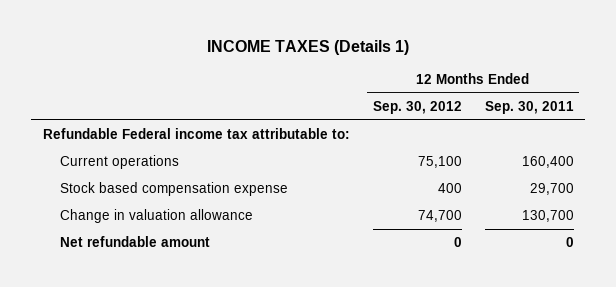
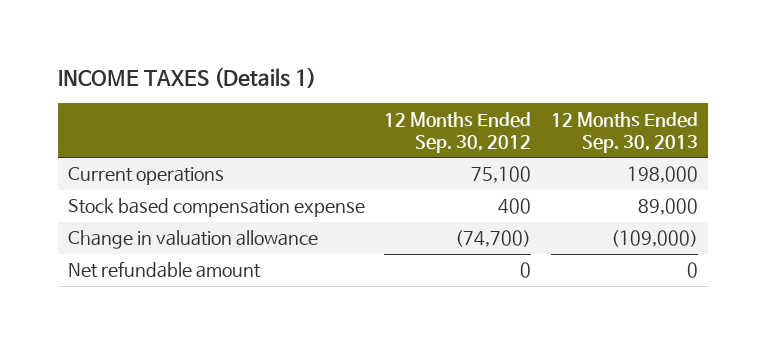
[484,101,574,115] Sep. 30, 2011 -> none
none -> [551,111,699,153] 12 Months Ended Sep. 30, 2013
[42,128,350,140] Refundable Federal income tax attributable to: -> none
[417,210,462,223] 74,700 -> [455,230,532,248] (74,700)

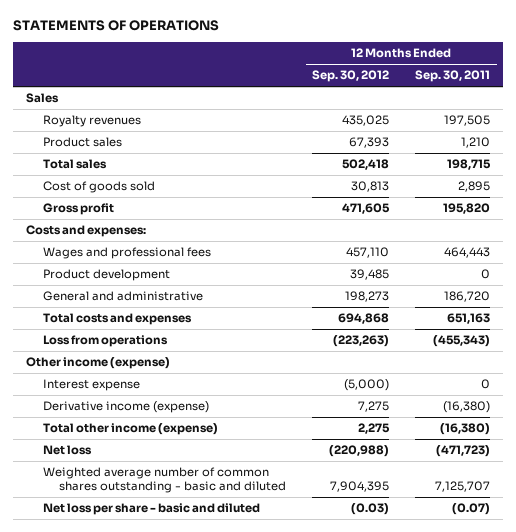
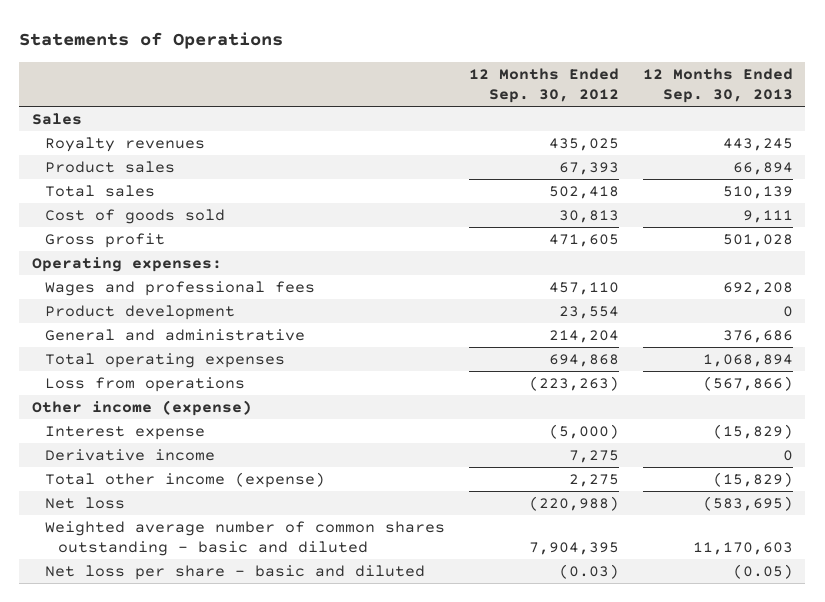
[12,20,219,32] STATEMENTS OF OPERATIONS -> [19,32,284,50] Statements of Operations
[415,70,491,83] Sep. 30, 2011 -> none
none -> [643,68,794,104] 12 Months Ended Sep. 30, 2013
[25,225,146,238] Costs and expenses: -> none
none -> [31,257,222,273] Operating expenses:
[350,269,390,281] 39,485 -> [558,306,619,320] 23,554
[345,291,390,303] 198,273 -> [548,330,619,344] 214,204
[42,313,192,326] Total costs and expenses -> [44,353,285,369] Total operating expenses
[42,401,209,414] Derivative income (expense) -> [44,449,215,462] Derivative income

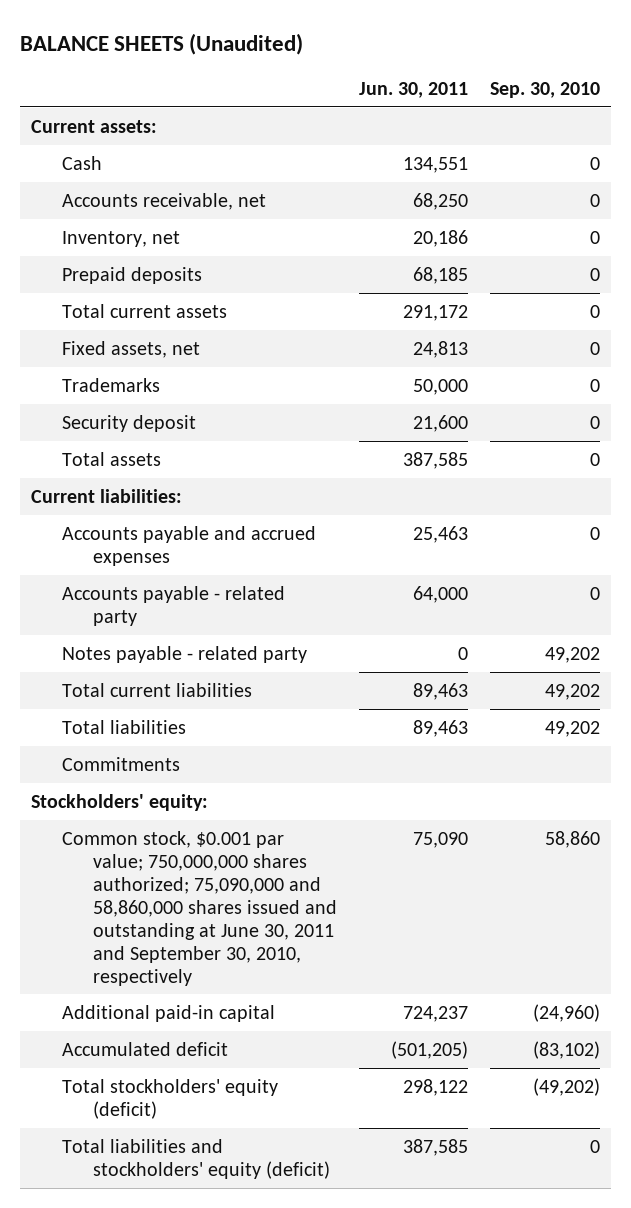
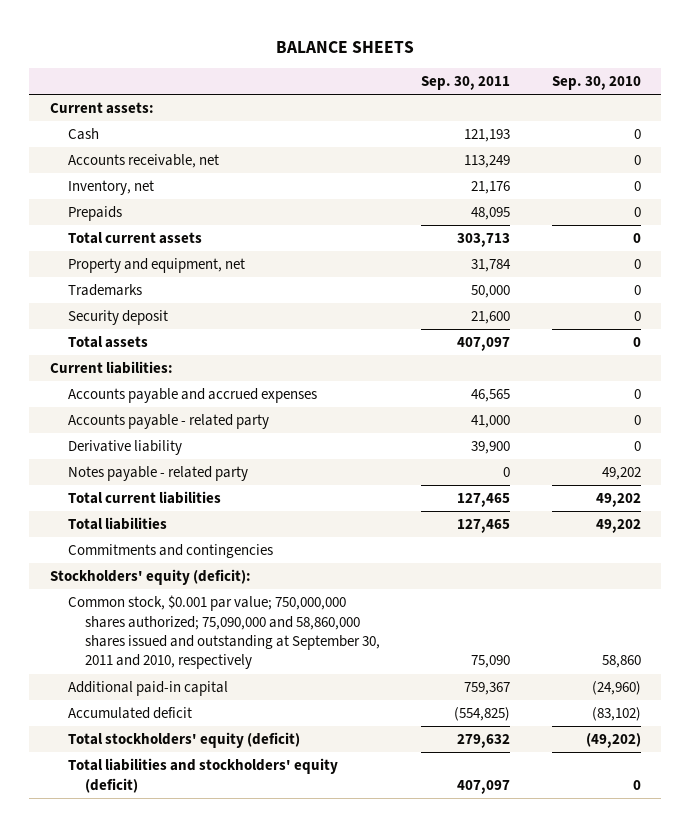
[19,32,303,55] BALANCE SHEETS (Unaudited) -> [276,40,415,53] BALANCE SHEETS
[359,82,469,99] Jun. 30, 2011 -> none
none -> [421,75,511,90] Sep. 30, 2011
[62,266,203,284] Prepaid deposits -> [67,206,122,222] Prepaids
[62,340,201,358] Fixed assets, net -> none
none -> [67,258,245,274] Property and equipment, net
none -> [67,440,182,456] Derivative liability
[62,756,181,771] Commitments -> [67,544,273,559] Commitments and contingencies
[30,793,208,811] Stockholders' equity: -> [49,569,251,586] Stockholders' equity (deficit):
[62,830,338,986] Common stock, $0.001 par value; 750,000,000 shares authorized; 75,090,000 and 58,860,000 shares issued and outstanding at June 30, 2011 and September 30, 2010, respectively -> [67,595,381,670] Common stock, $0.001 par value; 750,000,000 shares authorized; 75,090,000 and 58,860,000 shares issued and outstanding at September 30, 2011 and 2010, respectively

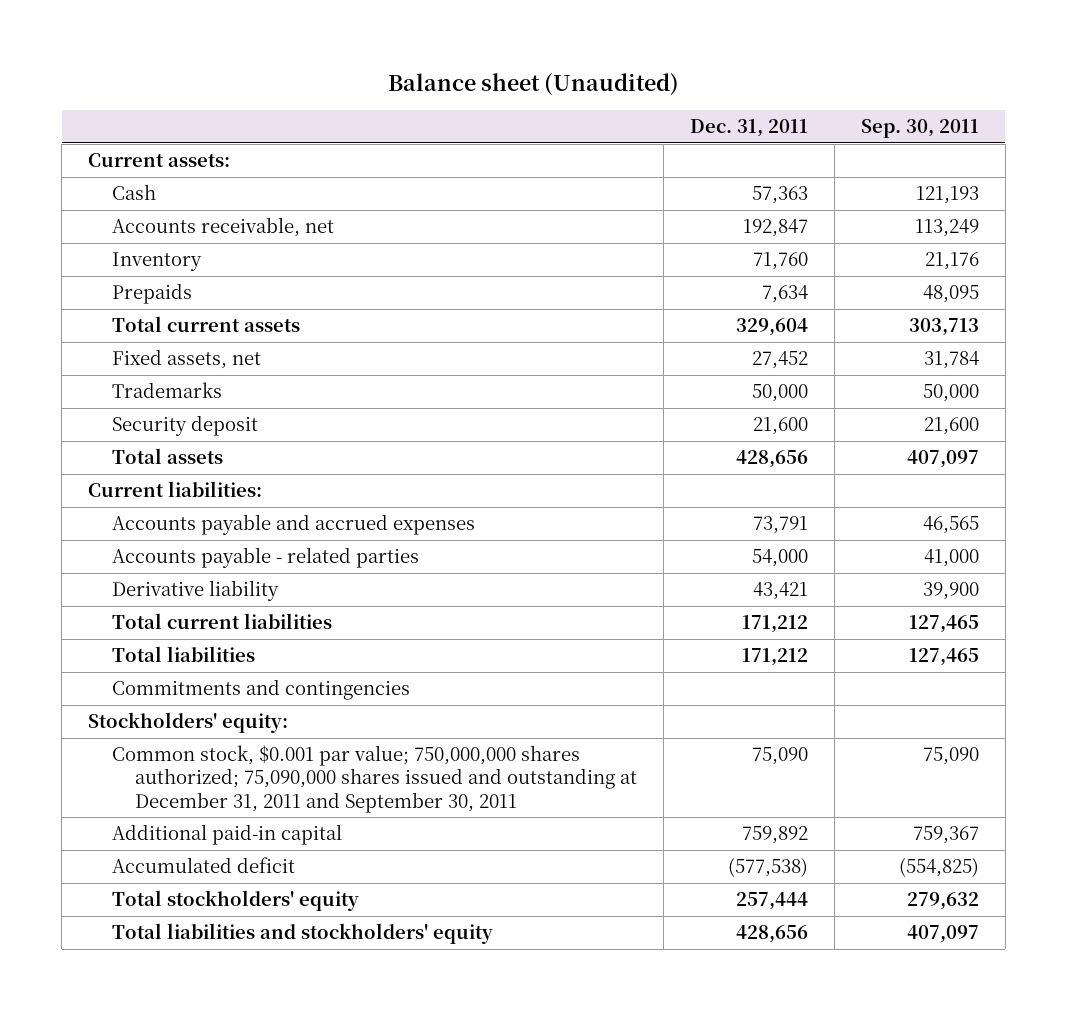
[276,40,415,53] BALANCE SHEETS -> [387,73,679,97] Balance sheet (Unaudited)
[551,75,641,90] Sep. 30, 2010 -> none
none -> [689,119,808,138] Dec. 31, 2011
[67,180,154,196] Inventory, net -> [111,252,202,272] Inventory
[67,258,245,274] Property and equipment, net -> [111,349,261,370] Fixed assets, net
[67,414,269,430] Accounts payable - related party -> [111,547,419,569] Accounts payable - related parties
[67,466,248,482] Notes payable - related party -> none
[49,569,251,586] Stockholders' equity (deficit): -> [88,712,289,734] Stockholders' equity:
[67,595,381,670] Common stock, $0.001 par value; 750,000,000 shares authorized; 75,090,000 and 58,860,000 shares issued and outstanding at September 30, 2011 and 2010, respectively -> [111,745,637,813] Common stock, $0.001 par value; 750,000,000 shares authorized; 75,090,000 shares issued and outstanding at December 31, 2011 and September 30, 2011
[67,732,300,749] Total stockholders' equity (deficit) -> [111,890,359,912] Total stockholders' equity
[67,758,338,793] Total liabilities and stockholders' equity (deficit) -> [111,923,493,945] Total liabilities and stockholders' equity

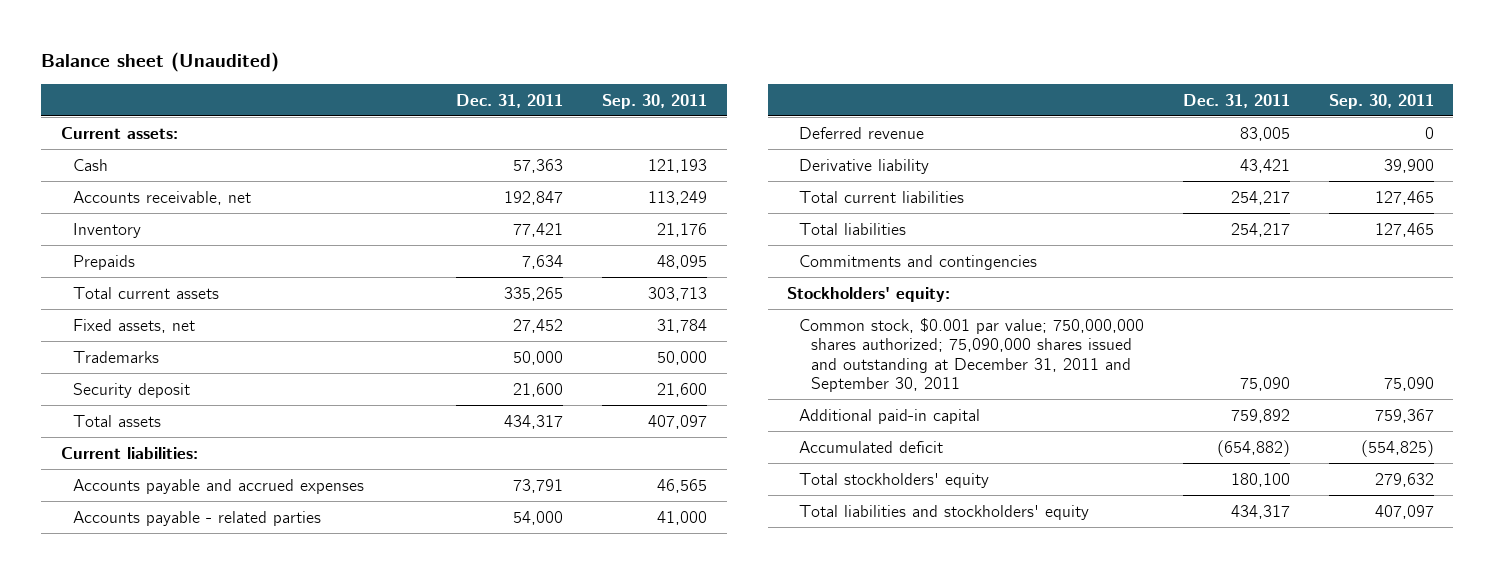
[752,252,808,271] 71,760 -> [513,222,564,237] 77,421
[735,318,808,337] 329,604 -> [504,286,564,301] 335,265
[735,450,808,469] 428,656 -> [504,414,564,429] 434,317
none -> [799,126,925,139] Deferred revenue
[741,615,808,634] 171,212 -> [1230,190,1290,205] 254,217
[741,648,808,667] 171,212 -> [1230,222,1290,237] 254,217
[727,857,808,878] (577,538) -> [1216,439,1290,457] (654,882)
[735,892,808,911] 257,444 -> [1230,472,1290,487] 180,100
[735,925,808,944] 428,656 -> [1230,504,1290,519] 434,317

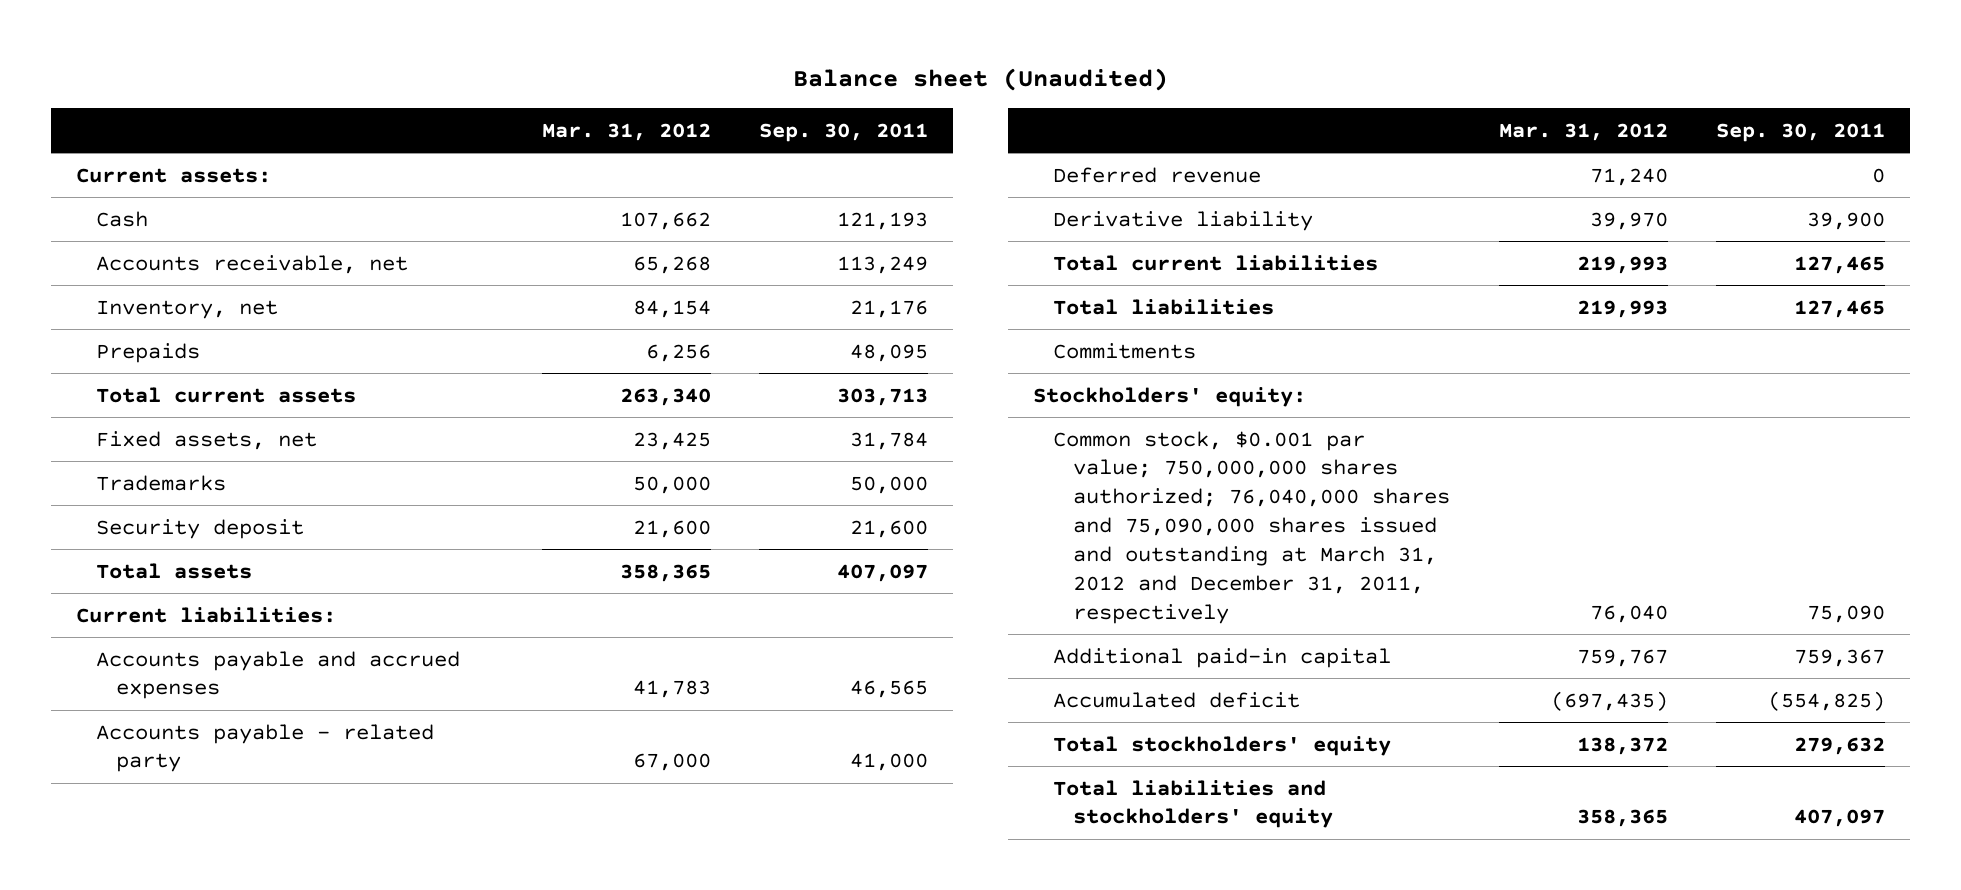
[456,93,564,108] Dec. 31, 2011 -> none
none -> [541,122,711,141] Mar. 31, 2012
[72,222,141,238] Inventory -> [95,299,278,319] Inventory, net
[72,510,321,526] Accounts payable - related parties -> [95,723,434,773] Accounts payable - related party
[799,254,1038,270] Commitments and contingencies -> [1052,342,1196,359] Commitments
[799,317,1145,393] Common stock, $0.001 par value; 750,000,000 shares authorized; 75,090,000 shares issued and outstanding at December 31, 2011 and September 30, 2011 -> [1052,430,1450,624] Common stock, $0.001 par value; 750,000,000 shares authorized; 76,040,000 shares and 75,090,000 shares issued and outstanding at March 31, 2012 and December 31, 2011, respectively

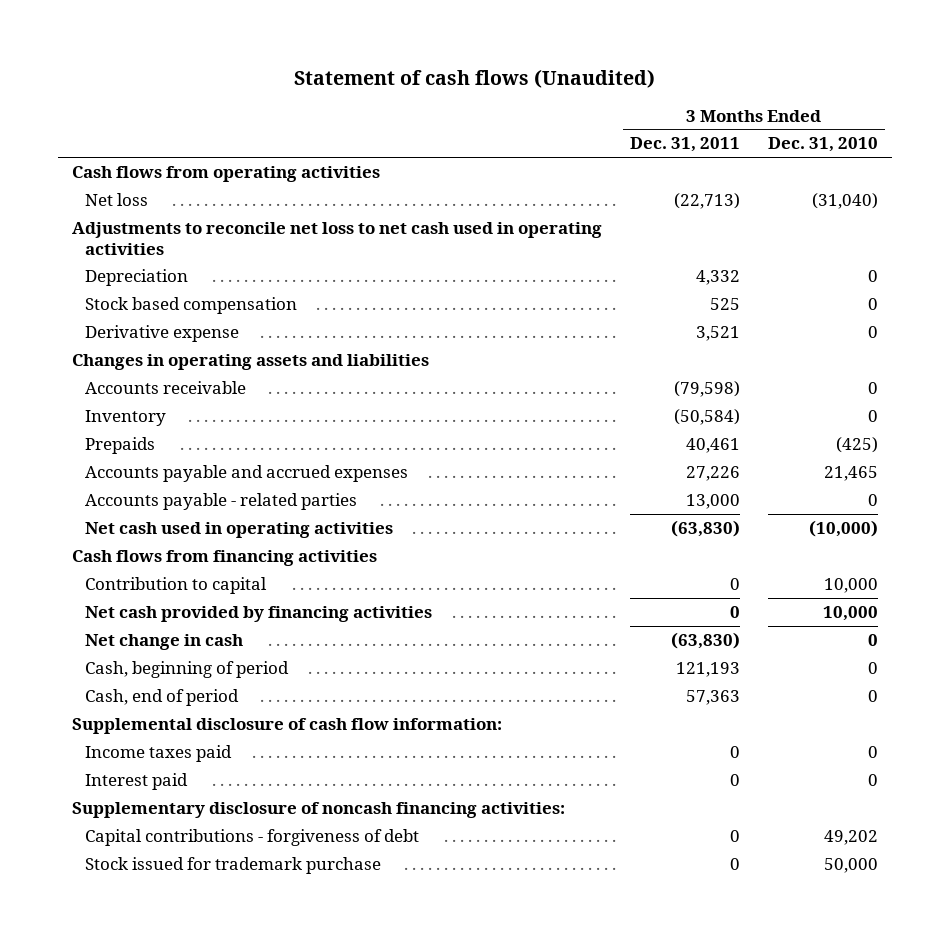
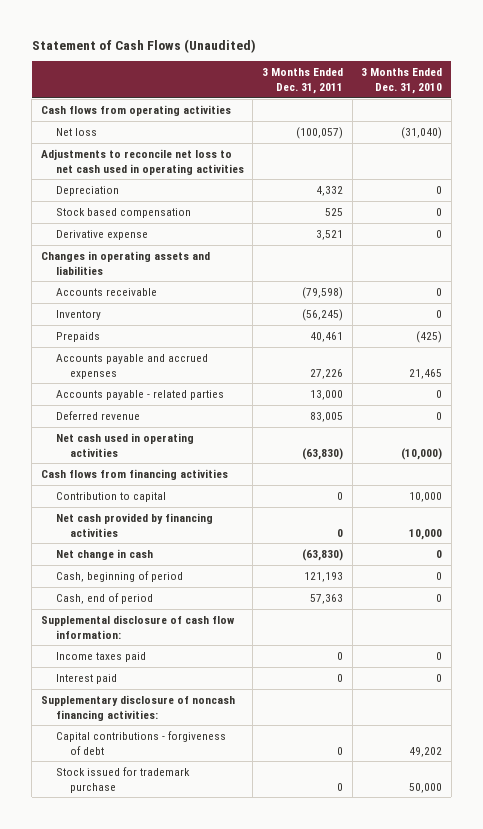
[294,68,656,88] Statement of cash flows (Unaudited) -> [31,38,256,53] Statement of Cash Flows (Unaudited)
[674,192,741,209] (22,713) -> [295,126,343,139] (100,057)
[674,408,741,425] (50,584) -> [301,308,343,321] (56,245)
none -> [55,410,140,420] Deferred revenue

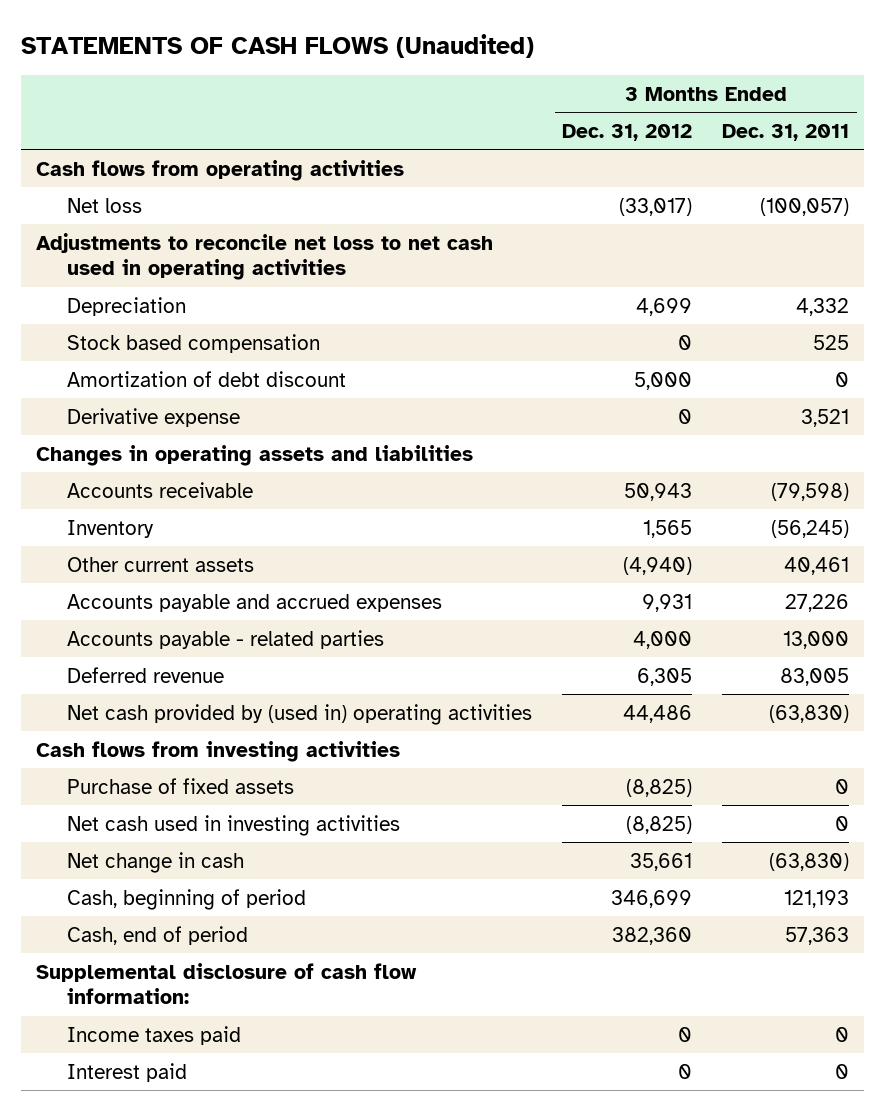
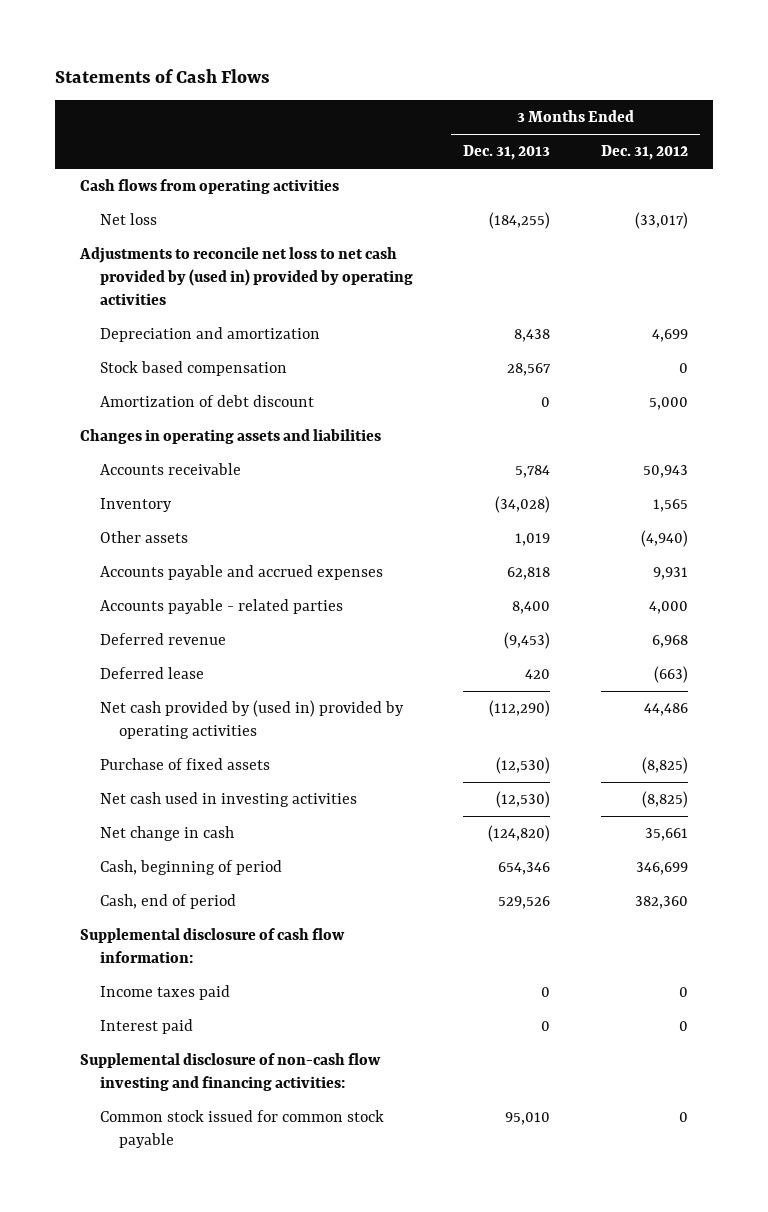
[20,33,534,58] STATEMENTS OF CASH FLOWS (Unaudited) -> [55,68,271,83] Statements of Cash Flows
[722,123,850,141] Dec. 31, 2011 -> none
none -> [463,145,551,161] Dec. 31, 2013
[35,232,493,281] Adjustments to reconcile net loss to net cash used in operating activities -> [79,247,413,305] Adjustments to reconcile net loss to net cash provided by (used in) provided by operating activities
[66,296,186,316] Depreciation -> [99,327,320,343] Depreciation and amortization
[66,407,240,427] Derivative expense -> none
[66,556,254,572] Other current assets -> [99,531,188,544] Other assets
[35,740,400,762] Cash flows from investing activities -> none
[637,667,693,686] 6,305 -> [651,635,688,649] 6,968
none -> [99,667,204,680] Deferred lease
[66,703,532,725] Net cash provided by (used in) operating activities -> [99,700,404,739] Net cash provided by (used in) provided by operating activities
none -> [80,1053,382,1091] Supplemental disclosure of non-cash flow investing and financing activities:
none -> [99,1110,384,1148] Common stock issued for common stock payable

